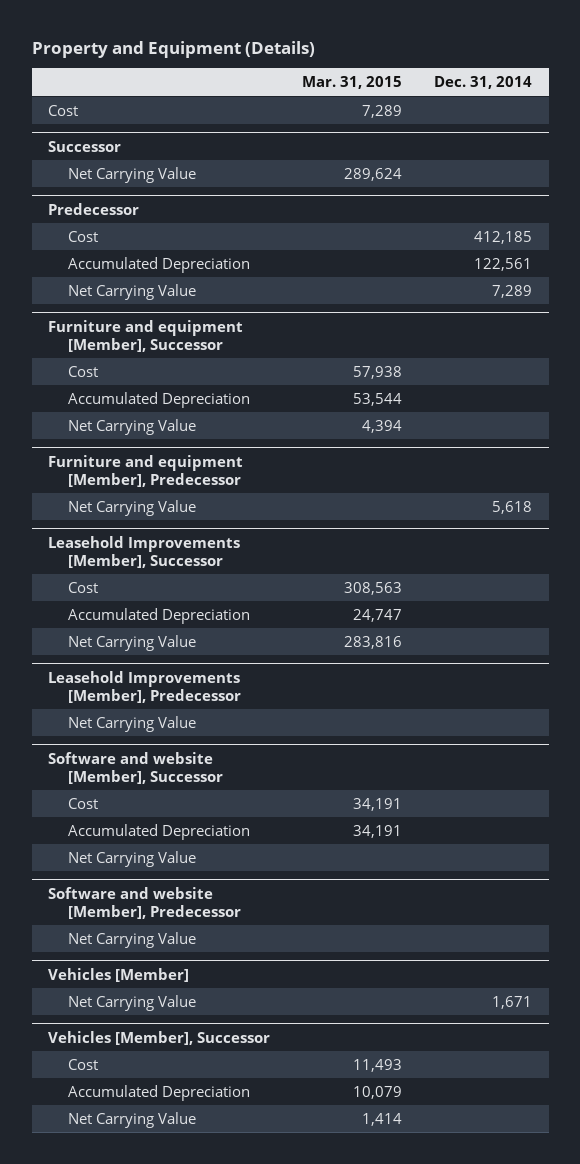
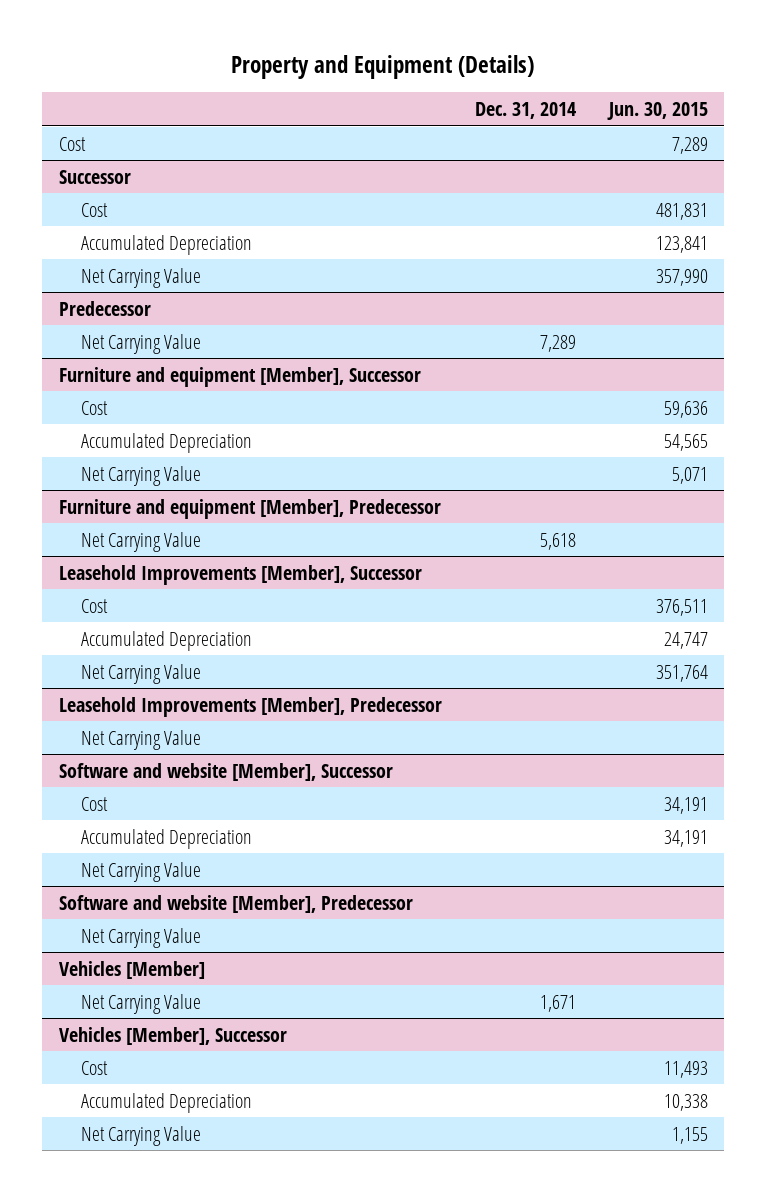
[302,76,403,90] Mar. 31, 2015 -> none
none -> [606,101,708,120] Jun. 30, 2015
none -> [80,202,108,217] Cost
none -> [80,234,252,255] Accumulated Depreciation
[68,230,99,242] Cost -> none
[68,256,251,273] Accumulated Depreciation -> none

